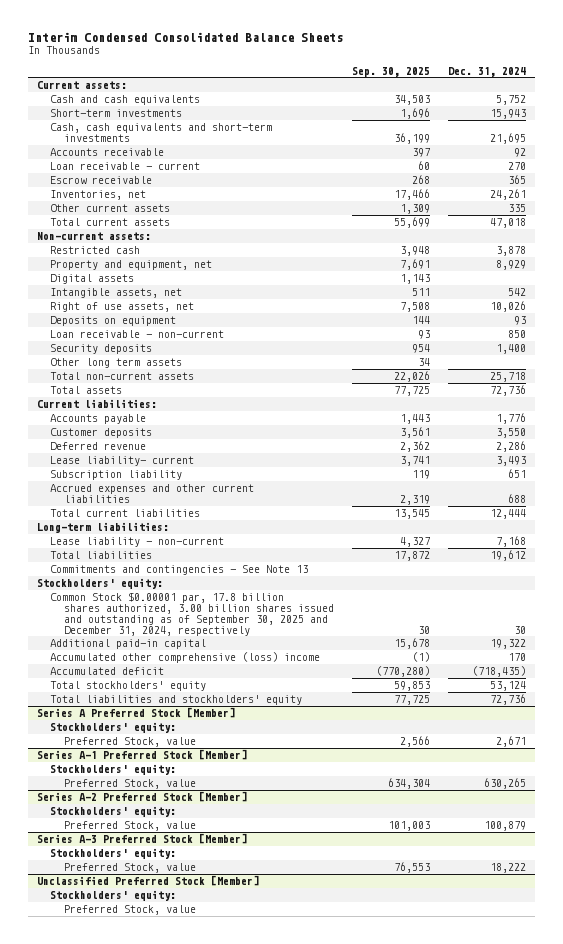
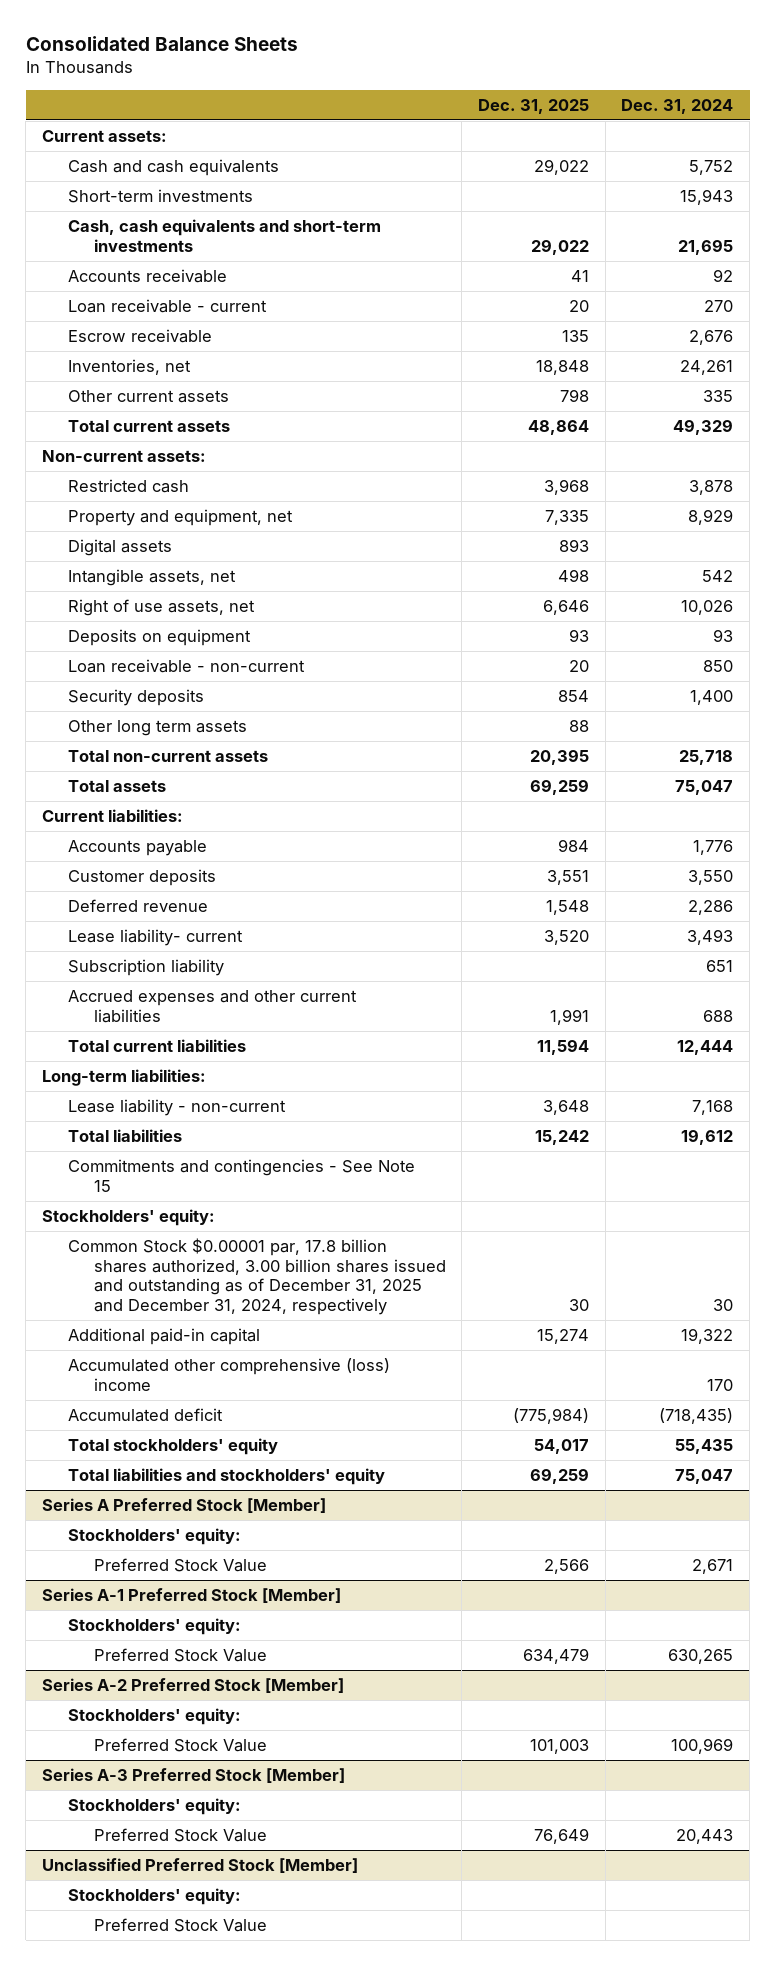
[28,32,344,43] Interim Condensed Consolidated Balance Sheets -> [25,36,298,52] Consolidated Balance Sheets
[351,66,430,77] Sep. 30, 2025 -> none
none -> [478,98,590,114] Dec. 31, 2025
[507,175,526,185] 365 -> [689,329,734,345] 2,676
[489,218,526,229] 47,018 -> [673,418,734,435] 49,329
[489,385,526,397] 72,736 -> [675,779,734,795] 75,047
[50,565,309,576] Commitments and contingencies - See Note 13 -> [67,1158,415,1192] Commitments and contingencies - See Note 15
[50,592,334,636] Common Stock $0.00001 par, 17.8 billion shares authorized, 3.00 billion shares issued and outstanding as of September 30, 2025 and December 31, 2024, respectively -> [67,1237,446,1316] Common Stock $0.00001 par, 17.8 billion shares authorized, 3.00 billion shares issued and outstanding as of December 31, 2025 and December 31, 2024, respectively
[489,681,526,692] 53,124 -> [675,1438,734,1454] 55,435
[489,694,526,706] 72,736 -> [675,1468,734,1484] 75,047
[63,737,196,748] Preferred Stock, value -> [93,1557,267,1572] Preferred Stock Value
[63,779,196,790] Preferred Stock, value -> [93,1647,267,1662] Preferred Stock Value
[63,821,196,832] Preferred Stock, value -> [93,1737,267,1752] Preferred Stock Value
[483,821,526,832] 100,879 -> [671,1737,734,1754] 100,969
[63,863,196,874] Preferred Stock, value -> [93,1827,267,1842] Preferred Stock Value
[489,863,526,874] 18,222 -> [676,1828,734,1844] 20,443
[63,905,196,916] Preferred Stock, value -> [93,1917,267,1932] Preferred Stock Value

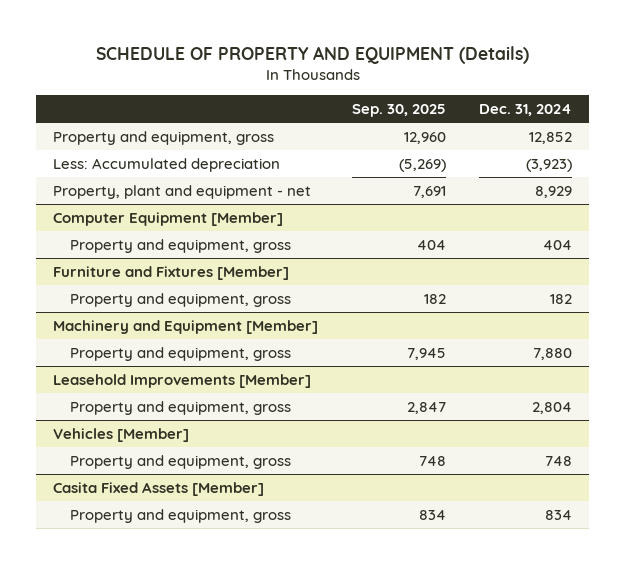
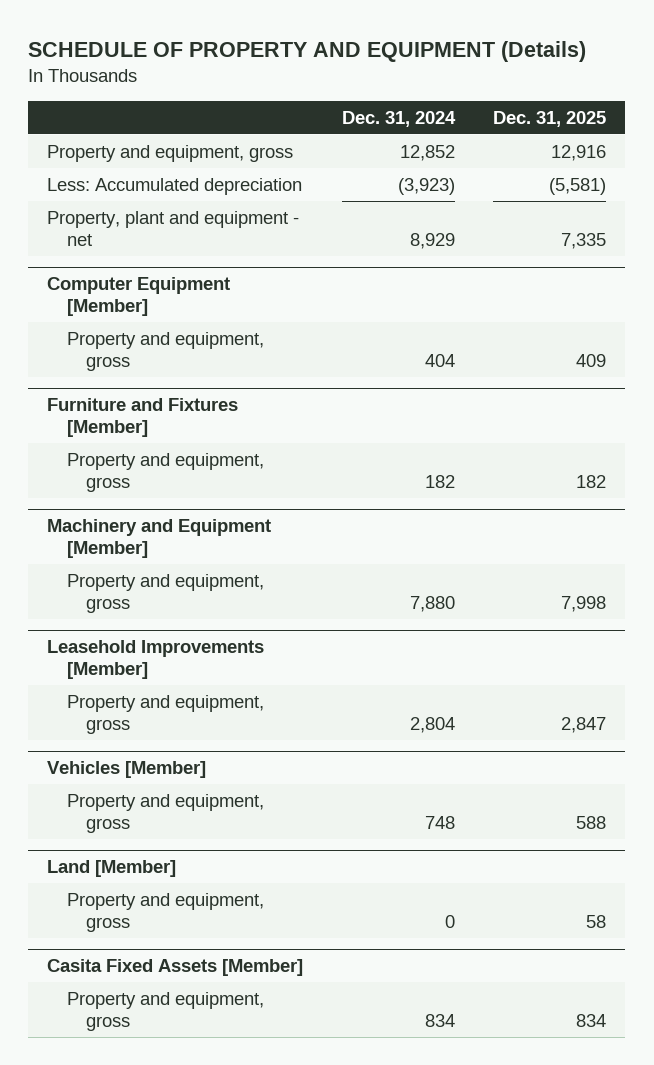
[351,104,446,118] Sep. 30, 2025 -> none
none -> [493,110,607,127] Dec. 31, 2025
none -> [47,859,177,877] Land [Member]
none -> [66,892,264,933] Property and equipment, gross

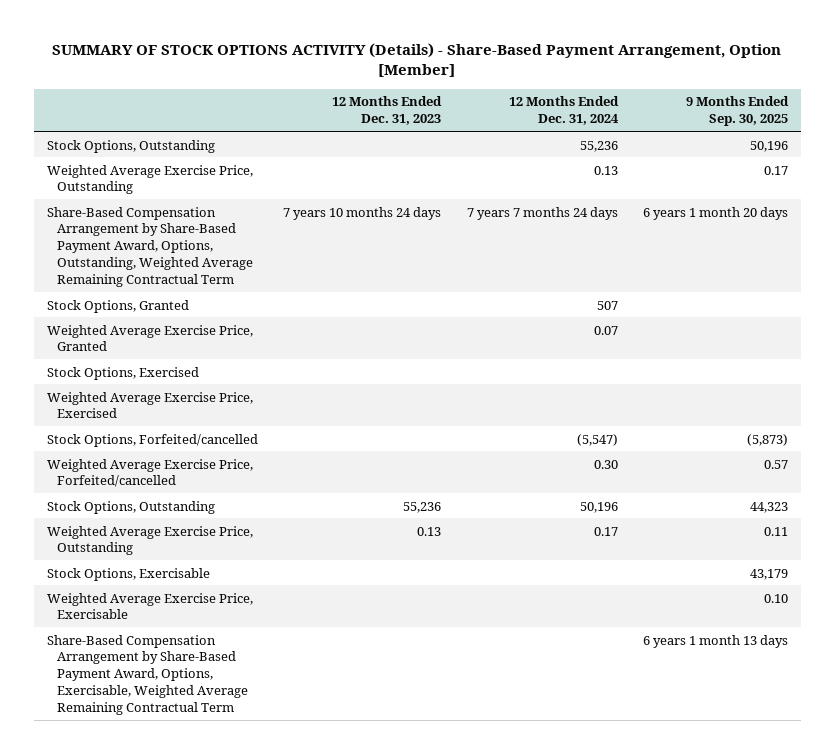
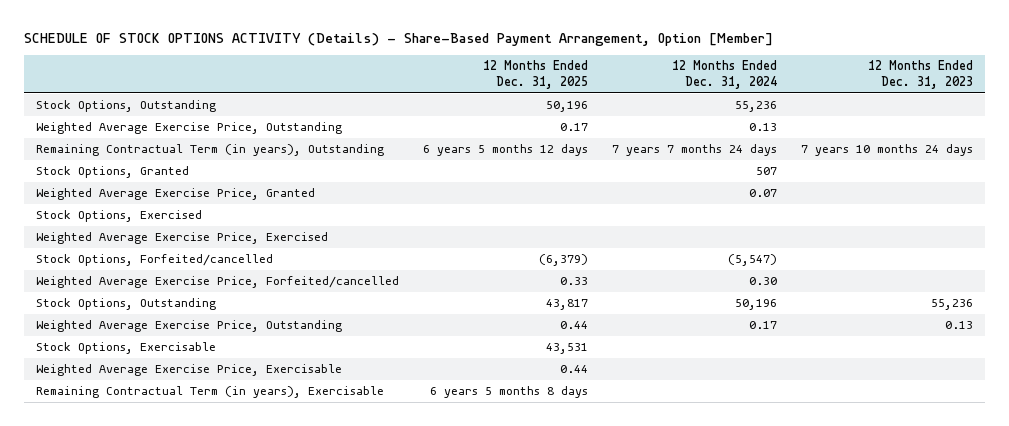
[52,42,782,78] SUMMARY OF STOCK OPTIONS ACTIVITY (Details) - Share-Based Payment Arrangement, Option [Member] -> [23,32,773,46] SCHEDULE OF STOCK OPTIONS ACTIVITY (Details) - Share-Based Payment Arrangement, Option [Member]
[685,96,789,127] 9 Months Ended Sep. 30, 2025 -> none
none -> [482,60,588,90] 12 Months Ended Dec. 31, 2025
[47,206,254,288] Share-Based Compensation Arrangement by Share-Based Payment Award, Options, Outstanding, Weighted Average Remaining Contractual Term -> [35,144,384,157] Remaining Contractual Term (in years), Outstanding
[47,634,249,716] Share-Based Compensation Arrangement by Share-Based Payment Award, Options, Exercisable, Weighted Average Remaining Contractual Term -> [35,386,384,399] Remaining Contractual Term (in years), Exercisable

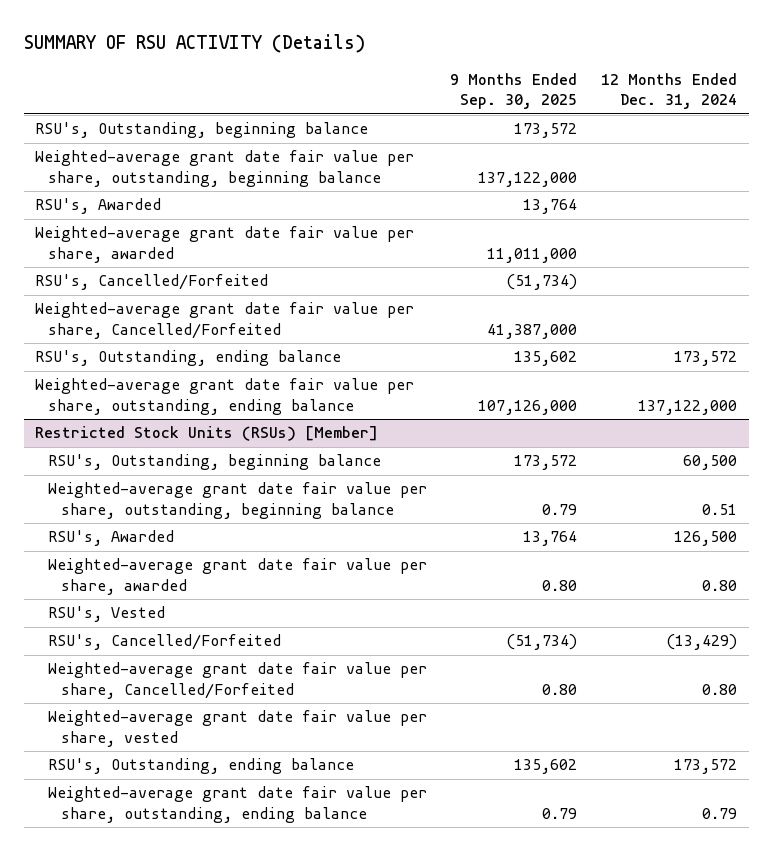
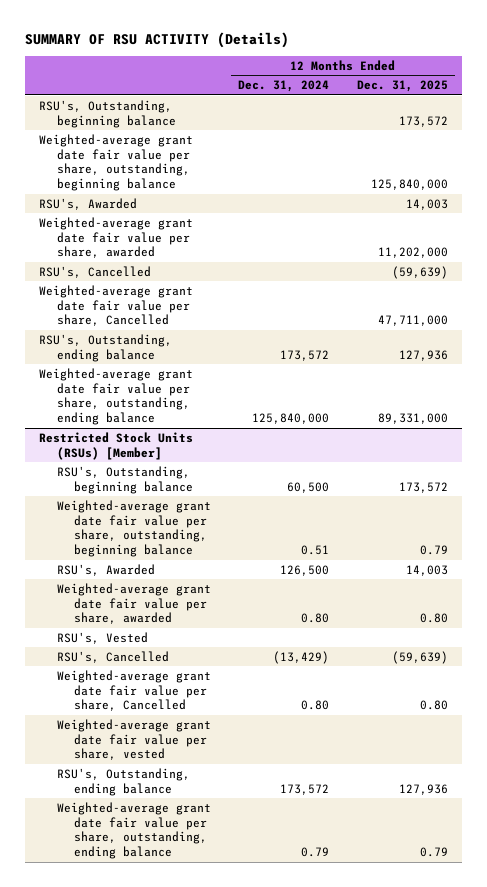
[450,72,578,110] 9 Months Ended Sep. 30, 2025 -> none
none -> [356,80,448,93] Dec. 31, 2025
[35,274,269,291] RSU's, Cancelled/Forfeited -> [38,265,151,278] RSU's, Cancelled
[35,302,415,340] Weighted-average grant date fair value per share, Cancelled/Forfeited -> [38,284,193,327] Weighted-average grant date fair value per share, Cancelled
[637,400,737,416] 137,122,000 -> [252,413,330,425] 125,840,000
[47,634,281,651] RSU's, Cancelled/Forfeited -> [56,650,169,663] RSU's, Cancelled
[47,662,427,700] Weighted-average grant date fair value per share, Cancelled/Forfeited -> [56,669,211,712] Weighted-average grant date fair value per share, Cancelled

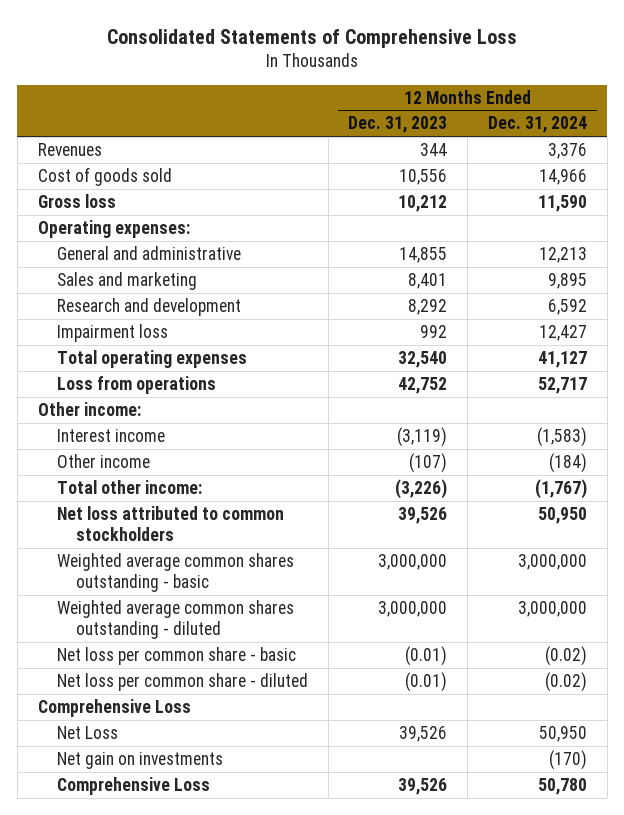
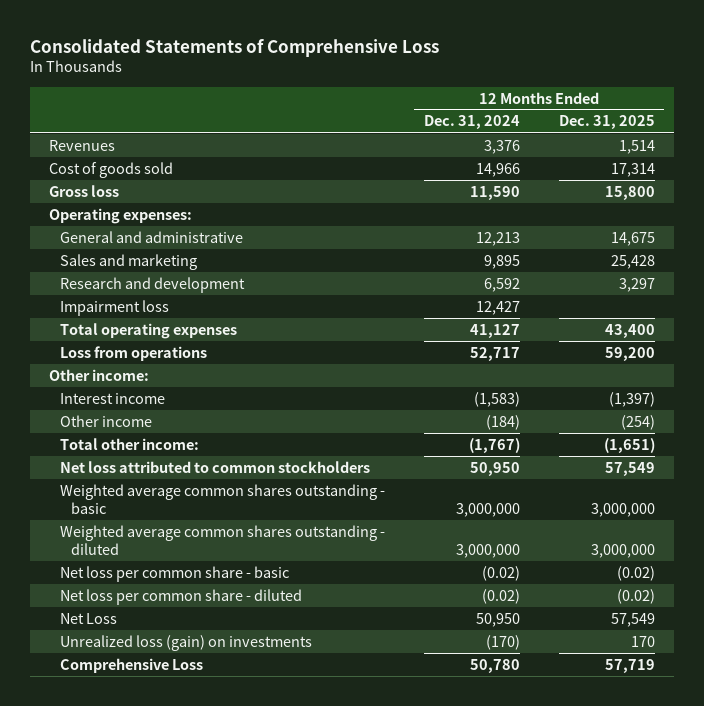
[348,116,448,134] Dec. 31, 2023 -> none
none -> [558,115,655,130] Dec. 31, 2025
[37,699,191,718] Comprehensive Loss -> none
[56,752,223,770] Net gain on investments -> [60,634,313,651] Unrealized loss (gain) on investments

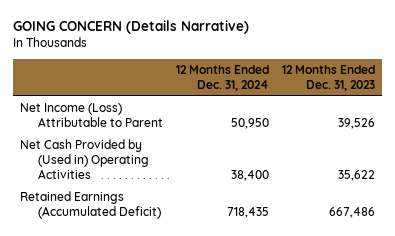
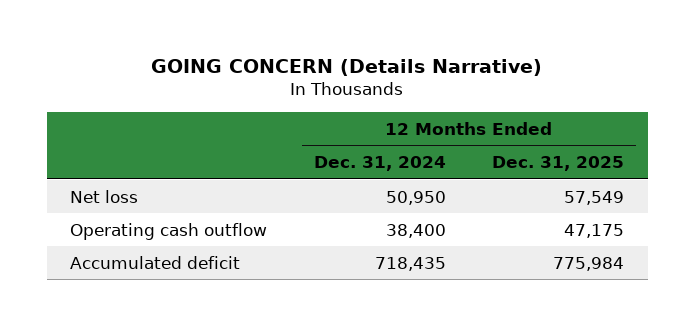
[282,65,376,92] 12 Months Ended Dec. 31, 2023 -> none
none -> [492,156,625,172] Dec. 31, 2025
[19,102,164,128] Net Income (Loss) Attributable to Parent -> [70,189,139,203] Net loss
[19,138,150,180] Net Cash Provided by (Used in) Operating Activities -> [70,222,268,240] Operating cash outflow
[19,190,162,220] Retained Earnings (Accumulated Deficit) -> [70,255,241,269] Accumulated deficit

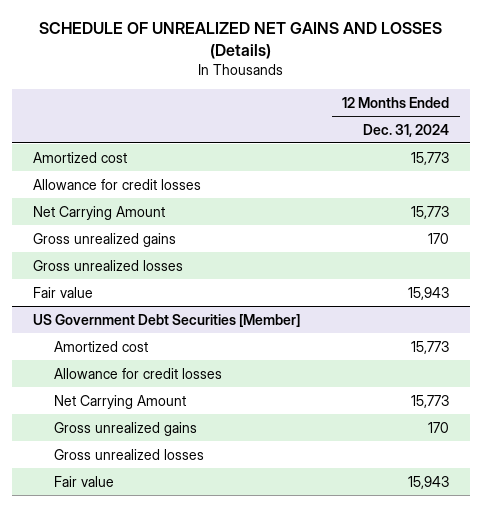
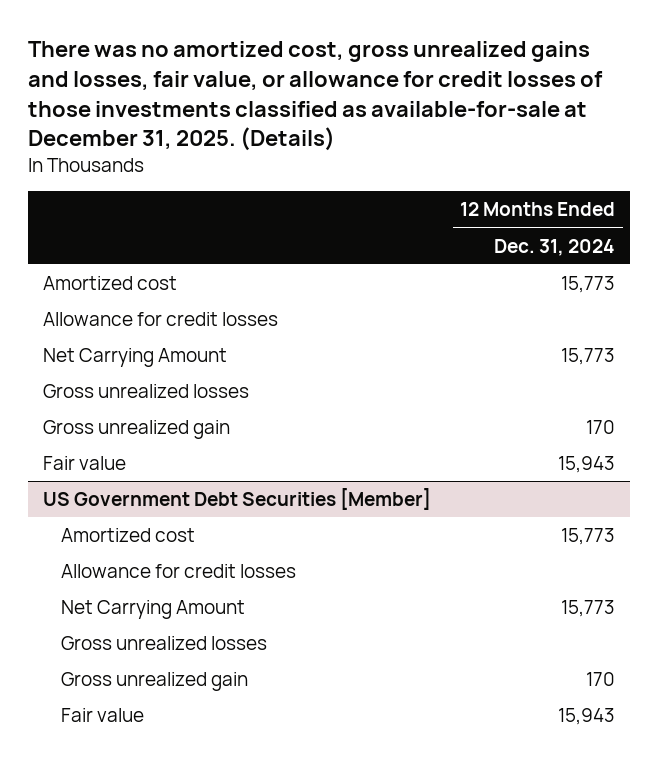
[39,22,443,60] SCHEDULE OF UNREALIZED NET GAINS AND LOSSES (Details) -> [27,41,603,152] There was no amortized cost, gross unrealized gains and losses, fair value, or allowance for credit losses of those investments classified as available-for-sale at December 31, 2025. (Details)
[33,232,177,247] Gross unrealized gains -> none
none -> [42,420,230,440] Gross unrealized gain
[54,421,198,436] Gross unrealized gains -> none
none -> [60,672,248,692] Gross unrealized gain

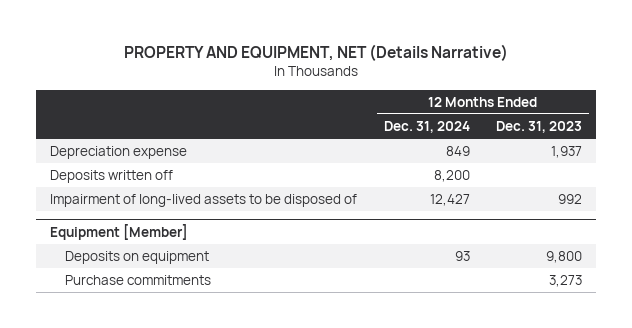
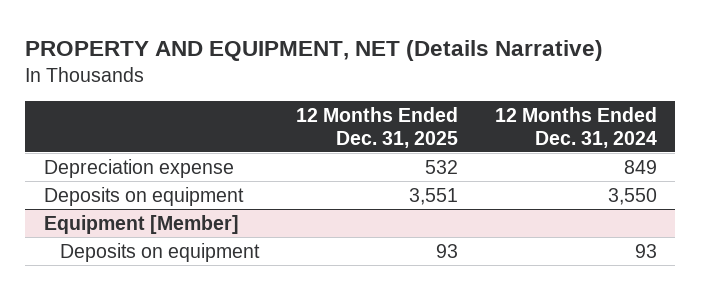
[496,120,583,133] Dec. 31, 2023 -> none
none -> [296,107,459,148] 12 Months Ended Dec. 31, 2025
[49,170,173,184] Deposits written off -> none
[49,194,357,208] Impairment of long-lived assets to be disposed of -> none
none -> [43,186,244,206] Deposits on equipment
[65,275,212,286] Purchase commitments -> none

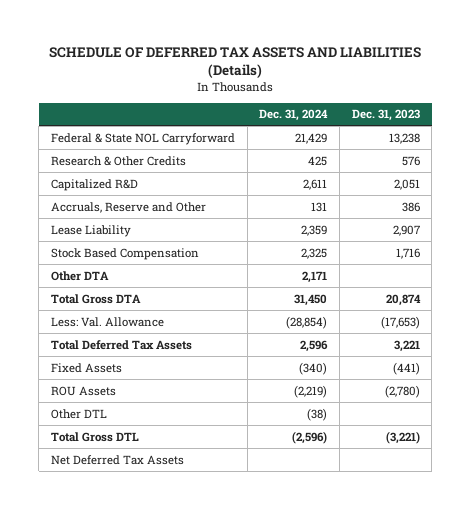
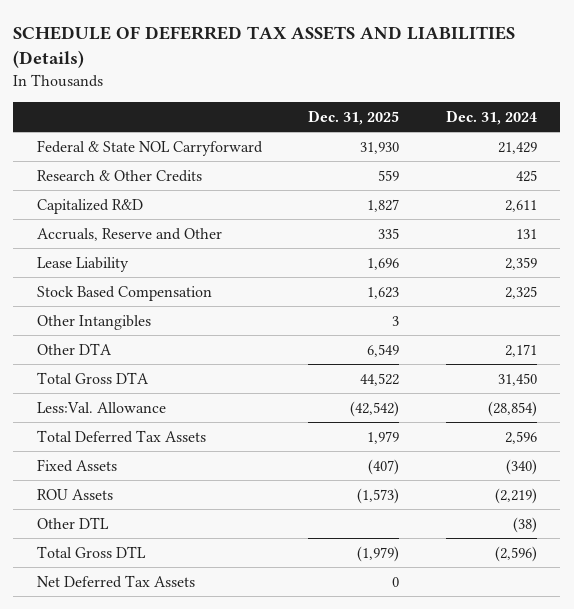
[351,109,420,122] Dec. 31, 2023 -> none
none -> [308,109,400,125] Dec. 31, 2025
none -> [36,314,151,330] Other Intangibles
[50,316,164,327] Less: Val. Allowance -> [36,401,166,413] Less:Val. Allowance

